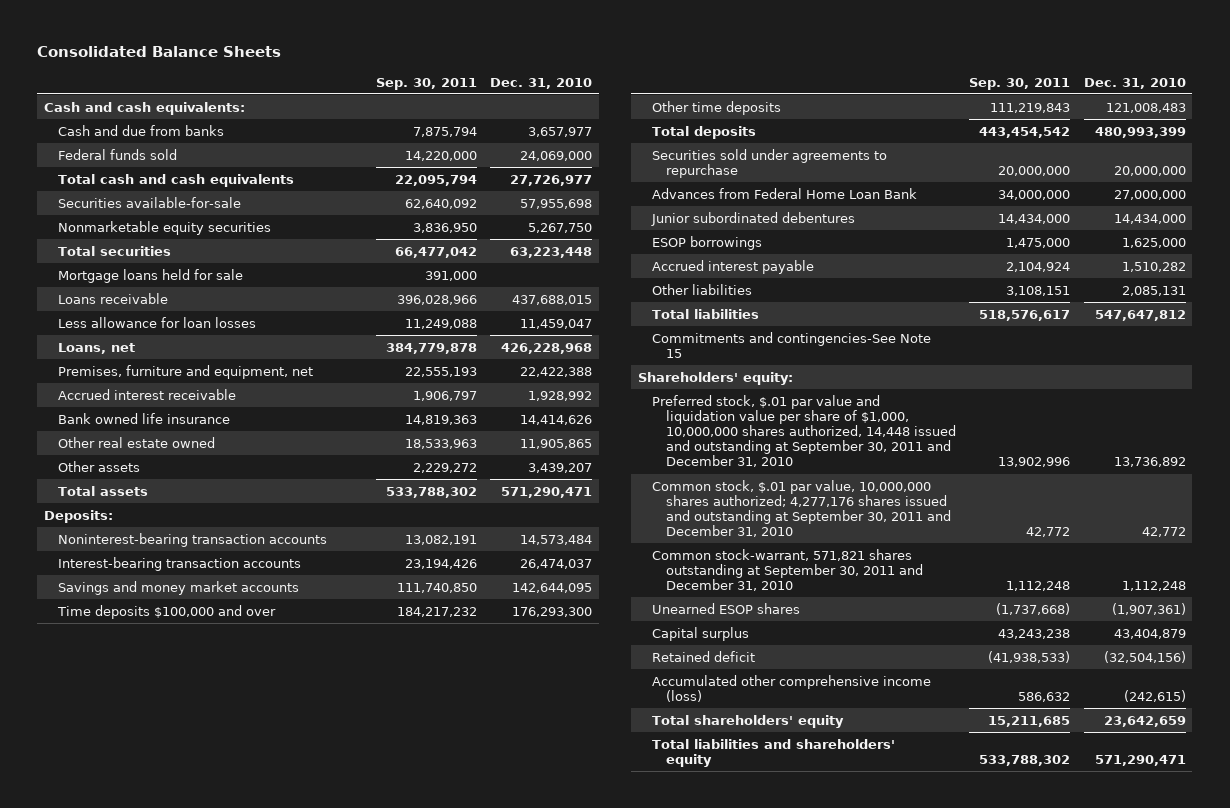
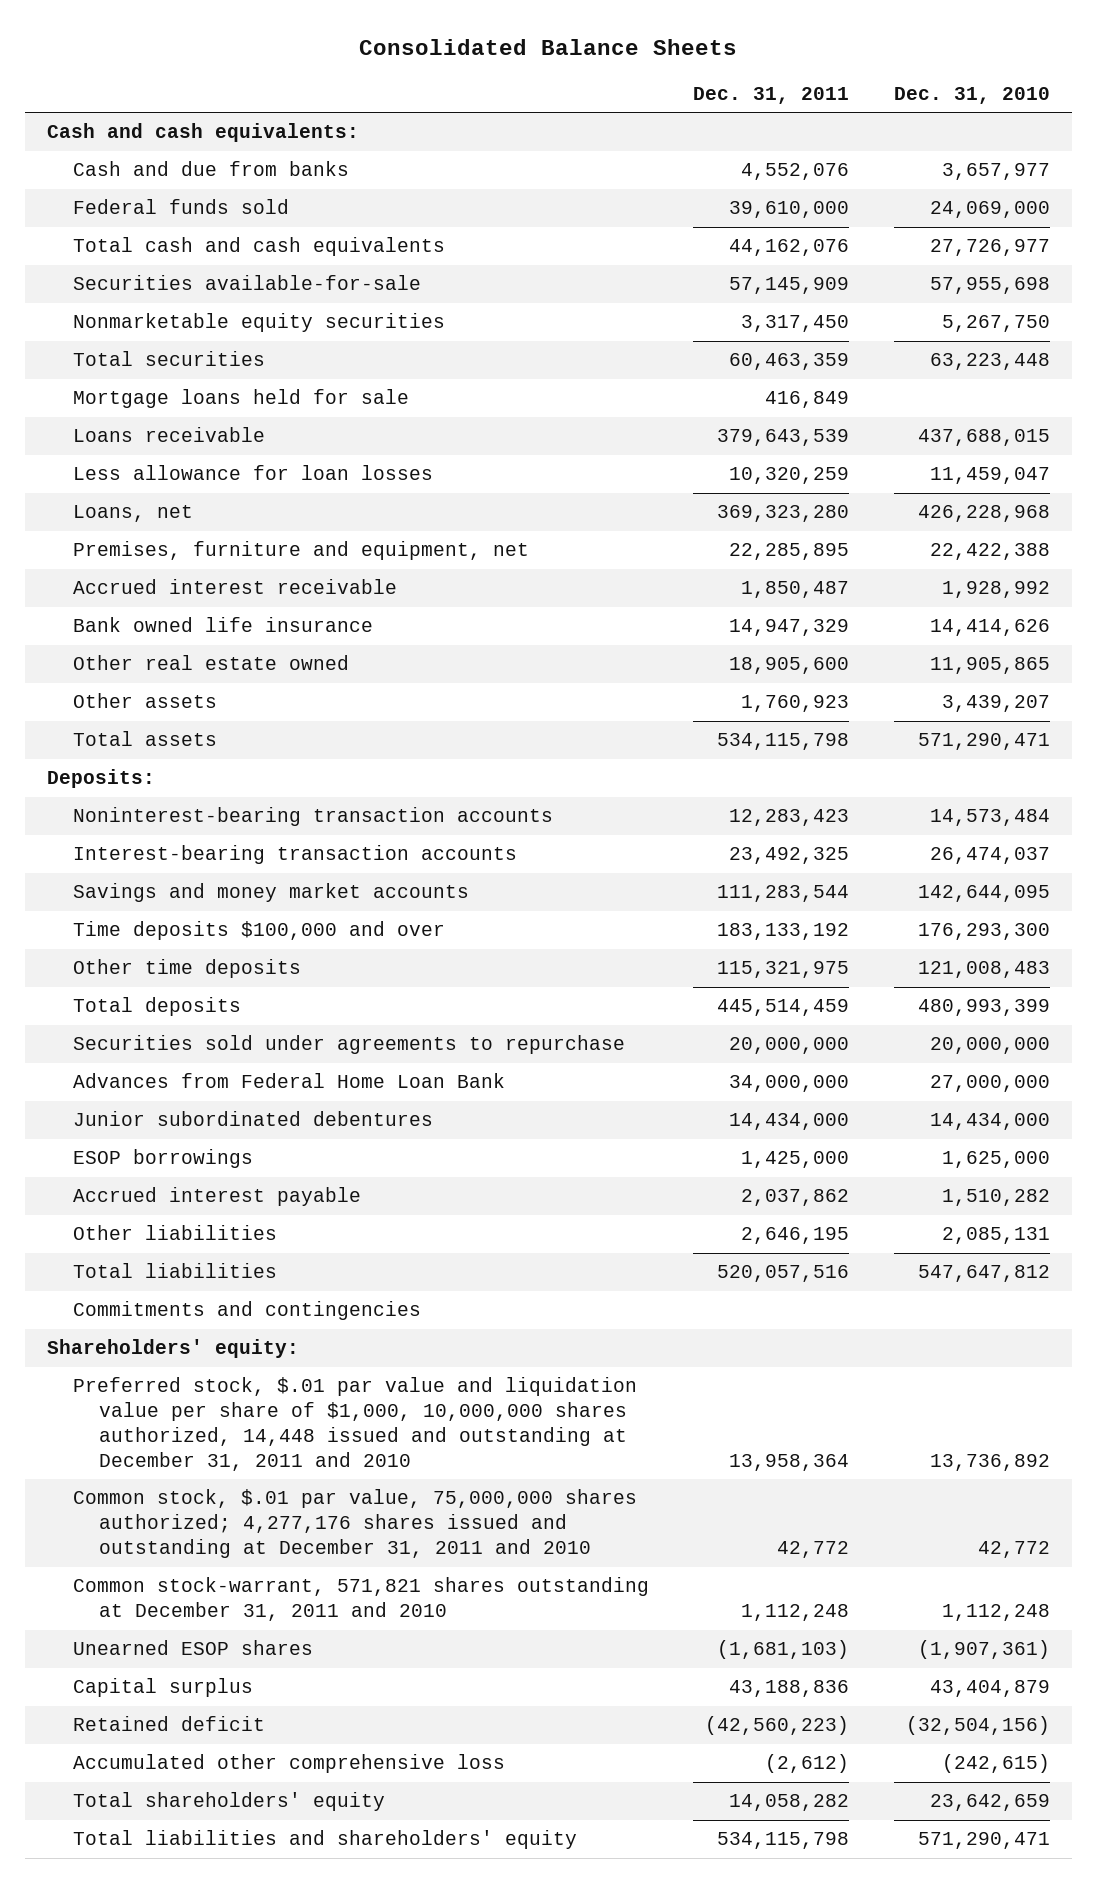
[375,77,477,90] Sep. 30, 2011 -> none
none -> [693,86,850,104] Dec. 31, 2011
[651,331,931,358] Commitments and contingencies-See Note 15 -> [72,1301,421,1321] Commitments and contingencies
[651,394,956,468] Preferred stock, $.01 par value and liquidation value per share of $1,000, 10,000,000 shares authorized, 14,448 issued and outstanding at September 30, 2011 and December 31, 2010 -> [72,1377,637,1471] Preferred stock, $.01 par value and liquidation value per share of $1,000, 10,000,000 shares authorized, 14,448 issued and outstanding at December 31, 2011 and 2010
[651,479,951,538] Common stock, $.01 par value, 10,000,000 shares authorized; 4,277,176 shares issued and outstanding at September 30, 2011 and December 31, 2010 -> [72,1489,637,1559] Common stock, $.01 par value, 75,000,000 shares authorized; 4,277,176 shares issued and outstanding at December 31, 2011 and 2010
[651,548,923,591] Common stock-warrant, 571,821 shares outstanding at September 30, 2011 and December 31, 2010 -> [72,1577,649,1622] Common stock-warrant, 571,821 shares outstanding at December 31, 2011 and 2010
[651,674,931,702] Accumulated other comprehensive income (loss) -> [72,1754,505,1774] Accumulated other comprehensive loss

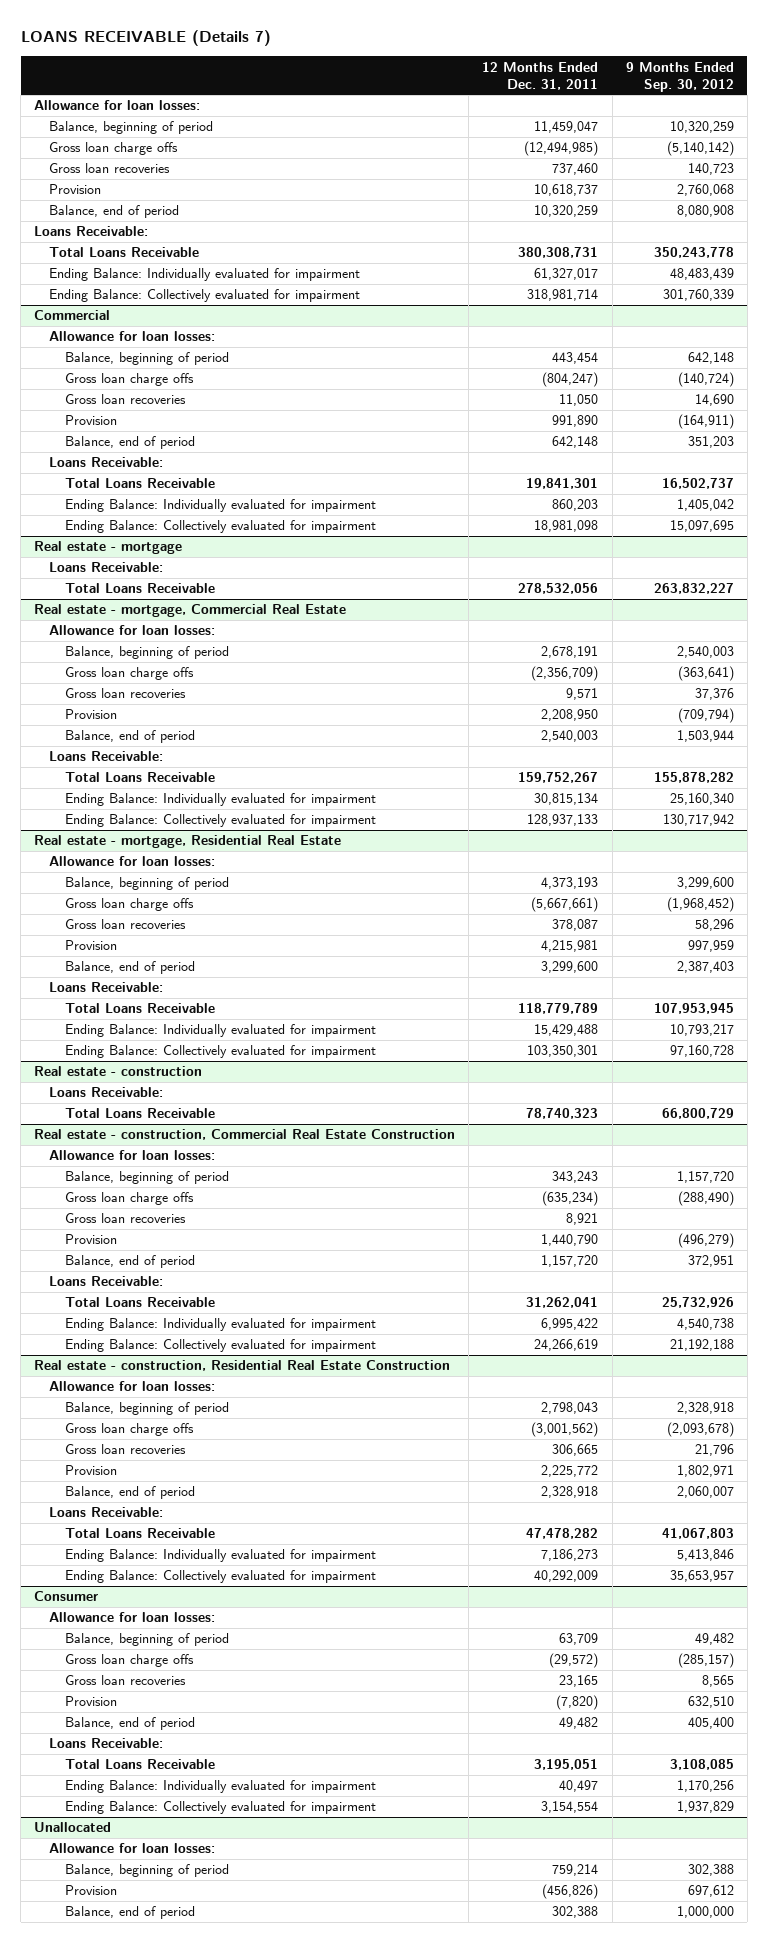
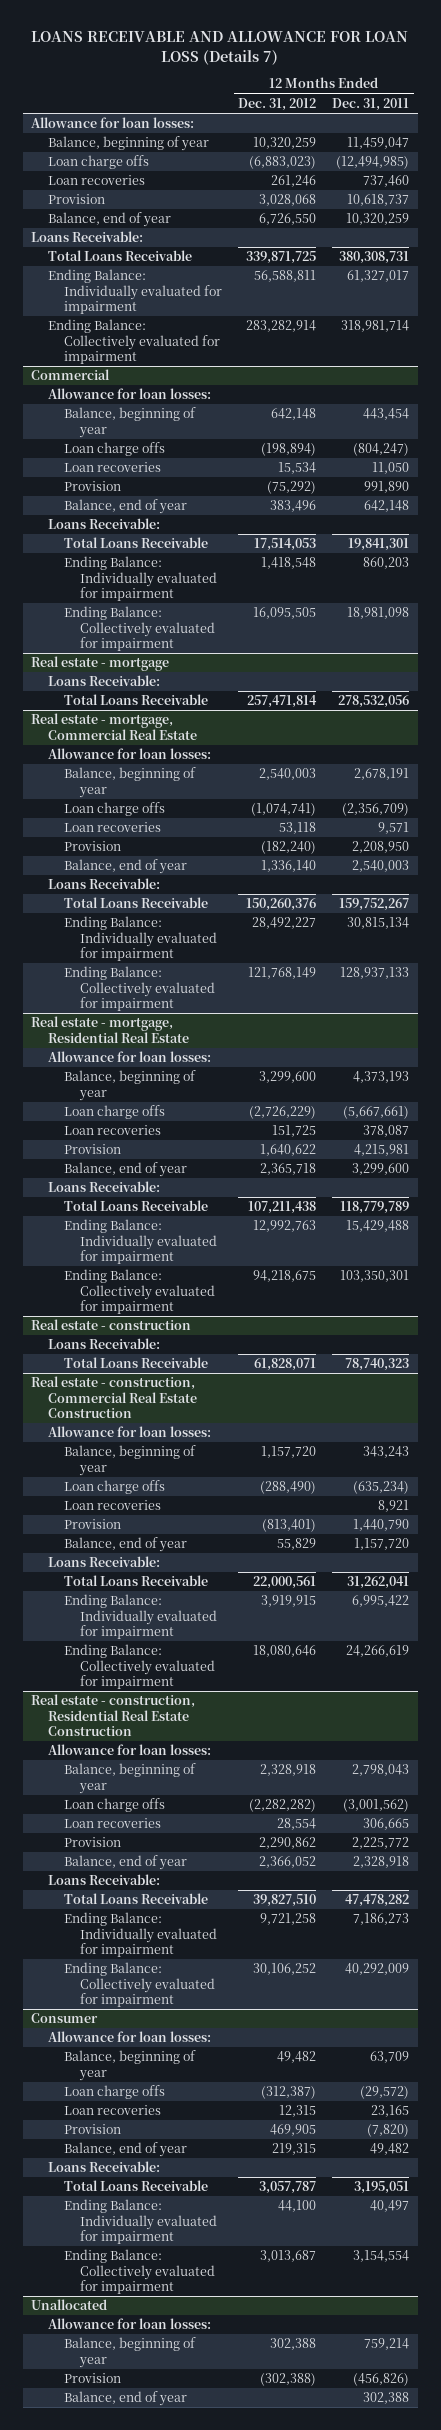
[20,30,271,47] LOANS RECEIVABLE (Details 7) -> [31,31,409,65] LOANS RECEIVABLE AND ALLOWANCE FOR LOAN LOSS (Details 7)
[625,61,734,92] 9 Months Ended Sep. 30, 2012 -> none
none -> [238,97,317,111] Dec. 31, 2012
[49,121,214,135] Balance, beginning of period -> [47,136,209,152] Balance, beginning of year
[49,142,179,156] Gross loan charge offs -> [47,155,149,170] Loan charge offs
[49,163,171,174] Gross loan recoveries -> [47,175,145,186] Loan recoveries
[49,205,180,219] Balance, end of period -> [47,212,171,228] Balance, end of year
[64,352,229,366] Balance, beginning of period -> [64,407,197,438] Balance, beginning of year
[64,373,194,387] Gross loan charge offs -> [64,442,166,457] Loan charge offs
[64,394,186,405] Gross loan recoveries -> [64,462,162,473] Loan recoveries
[64,436,195,450] Balance, end of period -> [64,499,188,515] Balance, end of year
[64,646,229,660] Balance, beginning of period -> [64,767,197,798] Balance, beginning of year
[64,667,194,681] Gross loan charge offs -> [64,802,166,817] Loan charge offs
[64,688,186,699] Gross loan recoveries -> [64,822,162,833] Loan recoveries
[64,730,195,744] Balance, end of period -> [64,859,188,875] Balance, end of year
[64,877,229,891] Balance, beginning of period -> [64,1070,197,1101] Balance, beginning of year
[64,898,194,912] Gross loan charge offs -> [64,1105,166,1120] Loan charge offs
[64,919,186,930] Gross loan recoveries -> [64,1125,162,1136] Loan recoveries
[64,961,195,975] Balance, end of period -> [64,1162,188,1178] Balance, end of year
[64,1171,229,1185] Balance, beginning of period -> [64,1445,197,1476] Balance, beginning of year
[64,1192,194,1206] Gross loan charge offs -> [64,1480,166,1495] Loan charge offs
[64,1213,186,1224] Gross loan recoveries -> [64,1500,162,1511] Loan recoveries
[64,1255,195,1269] Balance, end of period -> [64,1537,188,1553] Balance, end of year
[64,1402,229,1416] Balance, beginning of period -> [64,1763,197,1794] Balance, beginning of year
[64,1423,194,1437] Gross loan charge offs -> [64,1798,166,1813] Loan charge offs
[64,1444,186,1455] Gross loan recoveries -> [64,1818,162,1829] Loan recoveries
[64,1486,195,1500] Balance, end of period -> [64,1855,188,1871] Balance, end of year
[64,1633,229,1647] Balance, beginning of period -> [64,2050,197,2081] Balance, beginning of year
[64,1654,194,1668] Gross loan charge offs -> [64,2085,166,2100] Loan charge offs
[64,1675,186,1686] Gross loan recoveries -> [64,2105,162,2116] Loan recoveries
[64,1717,195,1731] Balance, end of period -> [64,2142,188,2158] Balance, end of year
[64,1864,229,1878] Balance, beginning of period -> [64,2337,197,2368] Balance, beginning of year
[64,1906,195,1920] Balance, end of period -> [64,2391,188,2407] Balance, end of year

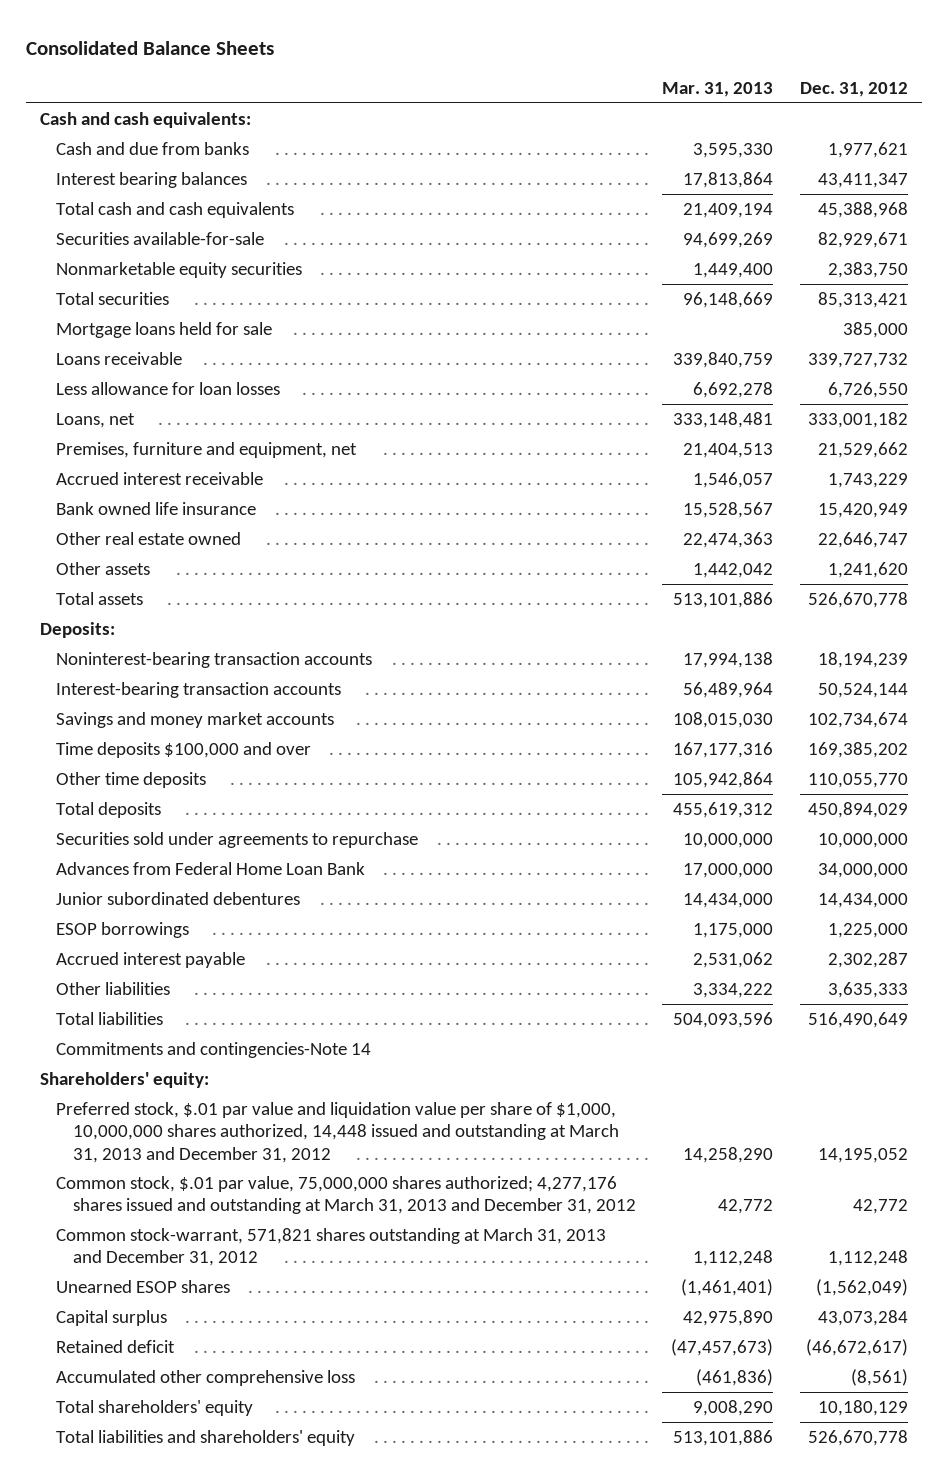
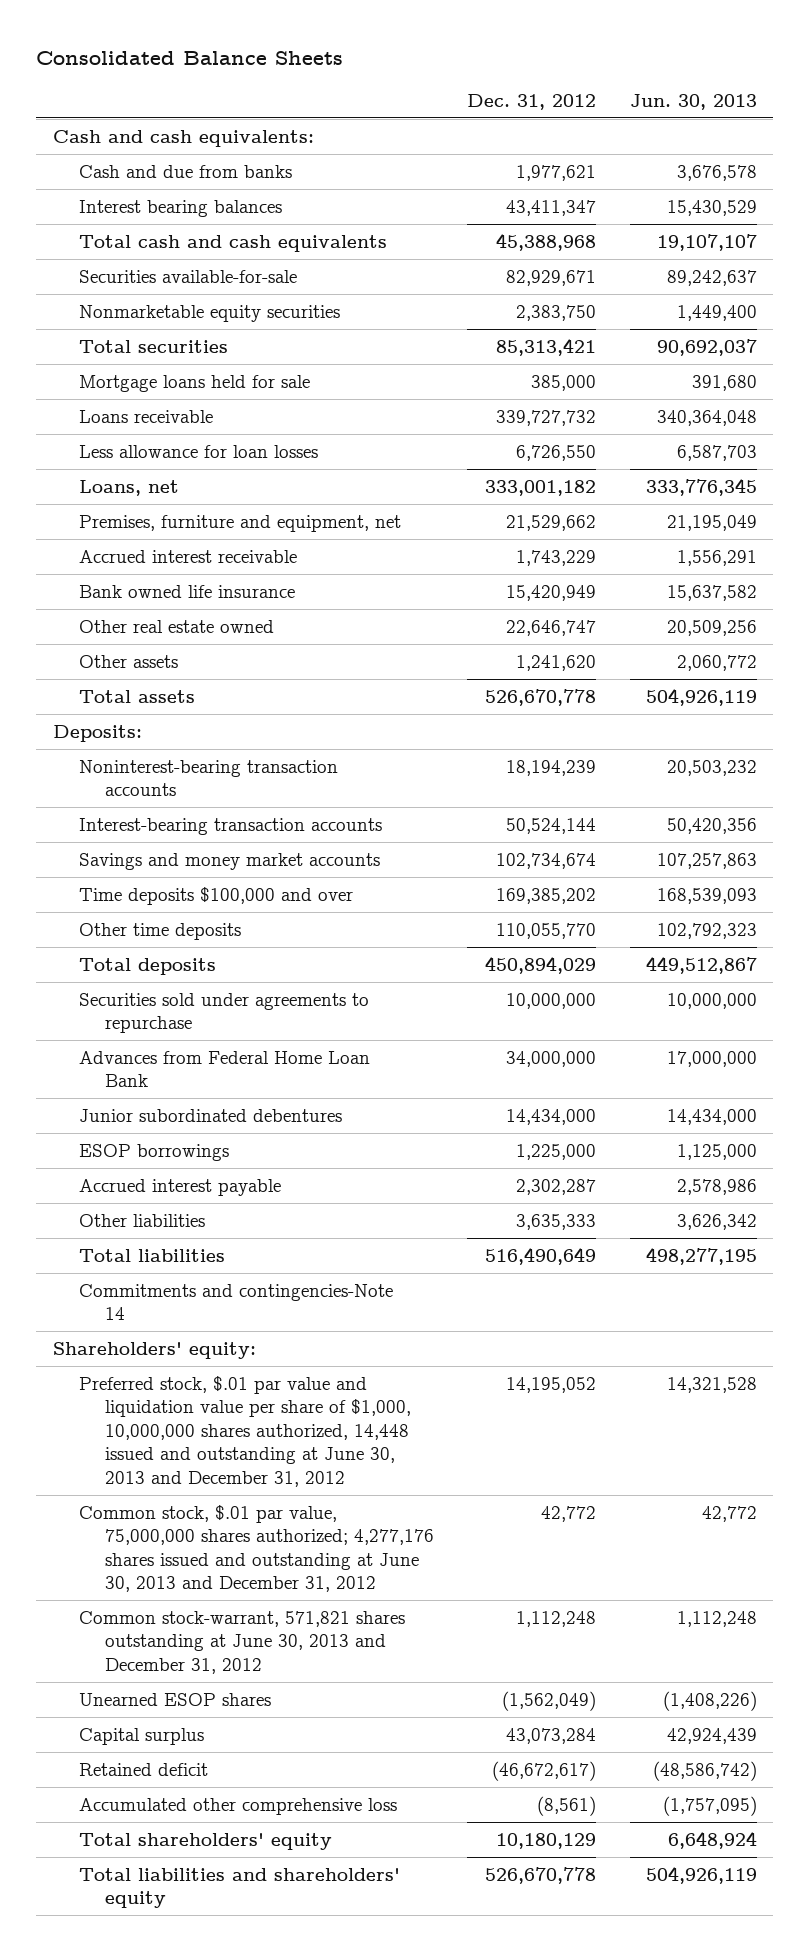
[662,81,774,97] Mar. 31, 2013 -> none
none -> [629,93,757,110] Jun. 30, 2013
[56,1101,619,1163] Preferred stock, $.01 par value and liquidation value per share of $1,000, 10,000,000 shares authorized, 14,448 issued and outstanding at March 31, 2013 and December 31, 2012 -> [79,1375,412,1487] Preferred stock, $.01 par value and liquidation value per share of $1,000, 10,000,000 shares authorized, 14,448 issued and outstanding at June 30, 2013 and December 31, 2012
[56,1175,636,1215] Common stock, $.01 par value, 75,000,000 shares authorized; 4,277,176 shares issued and outstanding at March 31, 2013 and December 31, 2012 -> [79,1504,435,1593] Common stock, $.01 par value, 75,000,000 shares authorized; 4,277,176 shares issued and outstanding at June 30, 2013 and December 31, 2012
[56,1227,607,1267] Common stock-warrant, 571,821 shares outstanding at March 31, 2013 and December 31, 2012 -> [79,1610,406,1674] Common stock-warrant, 571,821 shares outstanding at June 30, 2013 and December 31, 2012

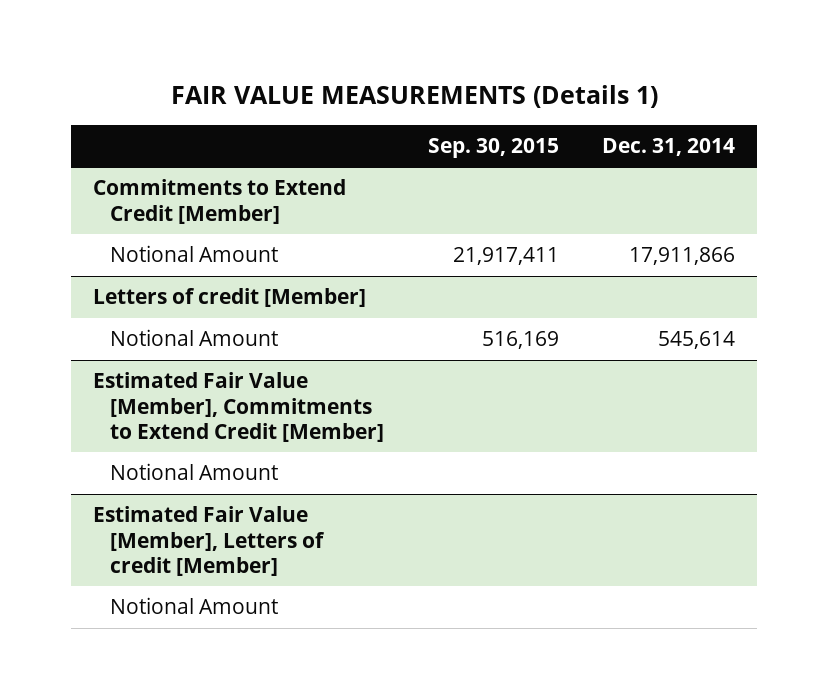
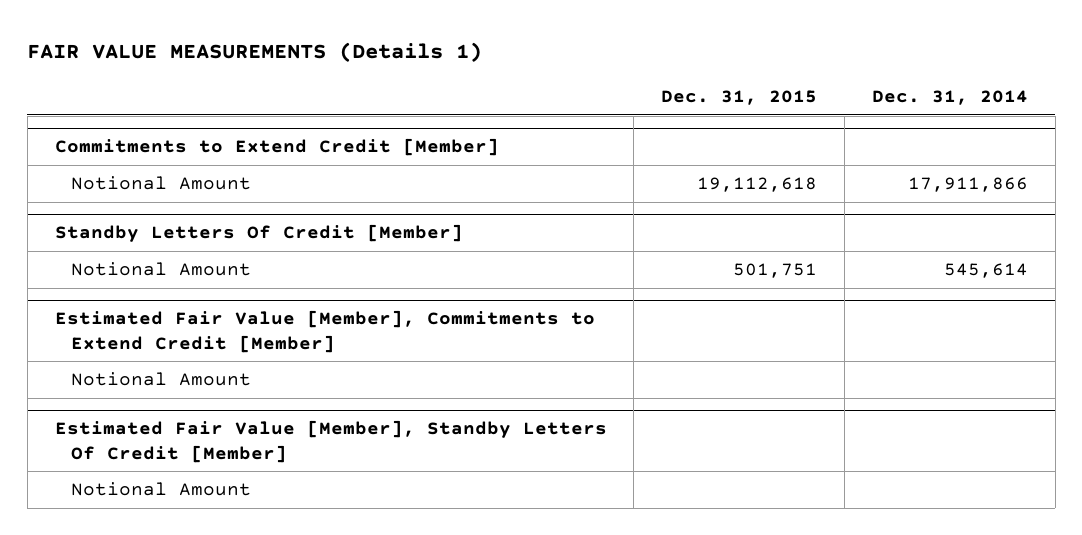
[427,138,559,159] Sep. 30, 2015 -> none
none -> [661,90,818,106] Dec. 31, 2015
[92,288,366,308] Letters of credit [Member] -> [54,224,463,243] Standby Letters Of Credit [Member]
[92,506,326,576] Estimated Fair Value [Member], Letters of credit [Member] -> [54,420,607,463] Estimated Fair Value [Member], Standby Letters Of Credit [Member]

